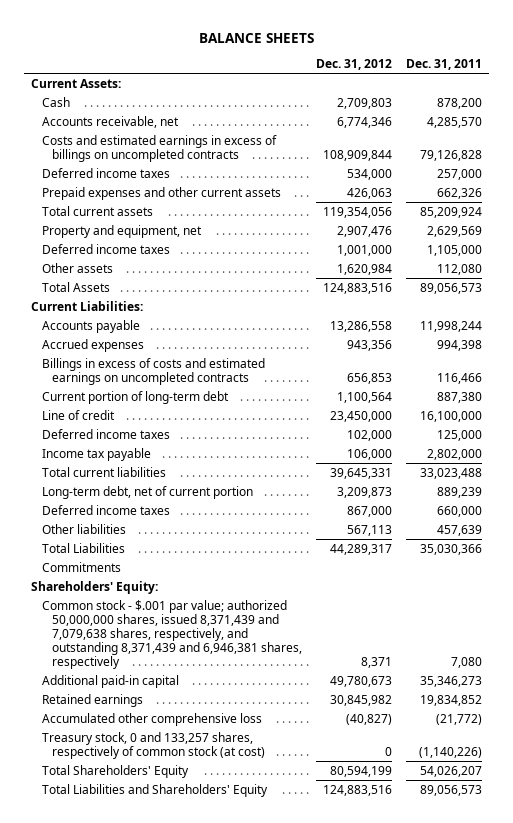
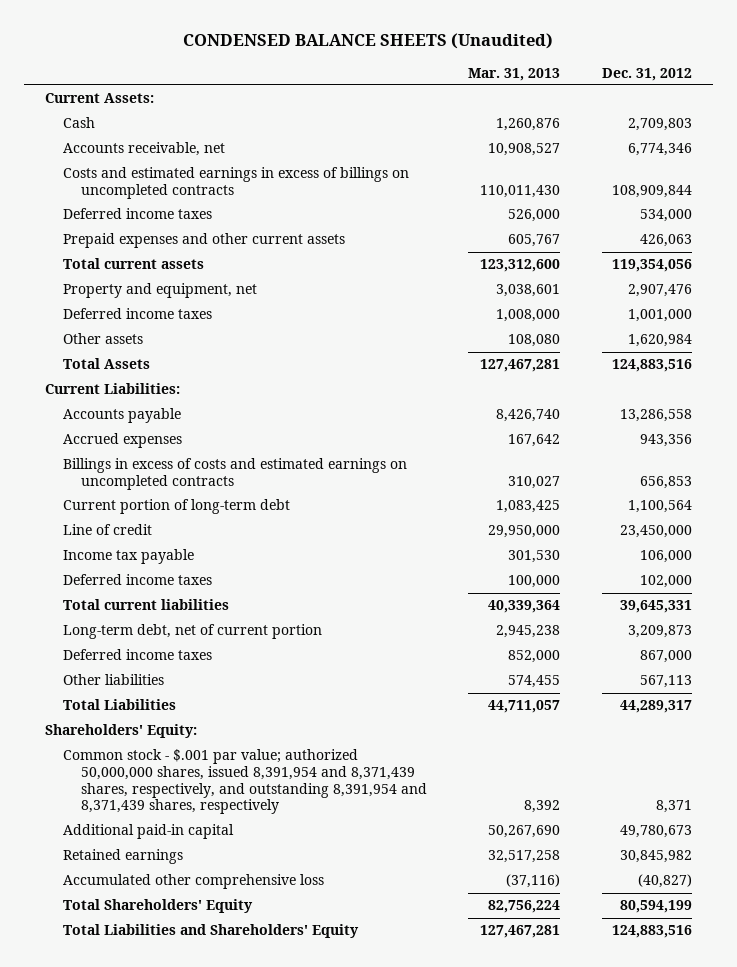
[198,32,314,43] BALANCE SHEETS -> [183,33,554,50] CONDENSED BALANCE SHEETS (Unaudited)
[406,59,483,71] Dec. 31, 2011 -> none
none -> [468,67,561,81] Mar. 31, 2013
[41,428,170,439] Deferred income taxes -> [62,574,212,586] Deferred income taxes
[41,561,121,572] Commitments -> none
[41,599,303,669] Common stock - $.001 par value; authorized 50,000,000 shares, issued 8,371,439 and 7,079,638 shares, respectively, and outstanding 8,371,439 and 6,946,381 shares, respectively -> [62,749,427,815] Common stock - $.001 par value; authorized 50,000,000 shares, issued 8,391,954 and 8,371,439 shares, respectively, and outstanding 8,391,954 and 8,371,439 shares, respectively
[41,731,266,759] Treasury stock, 0 and 133,257 shares, respectively of common stock (at cost) -> none

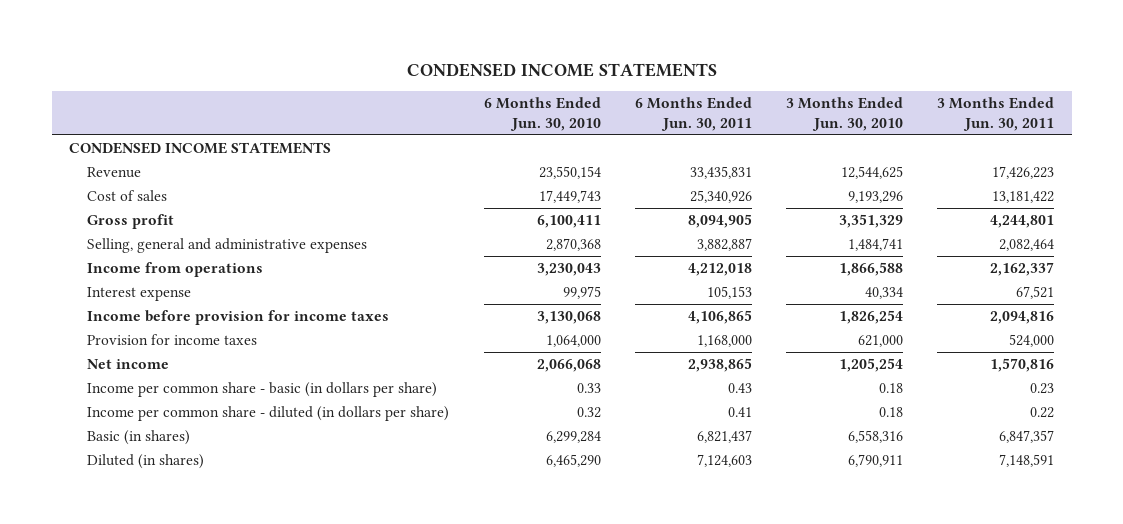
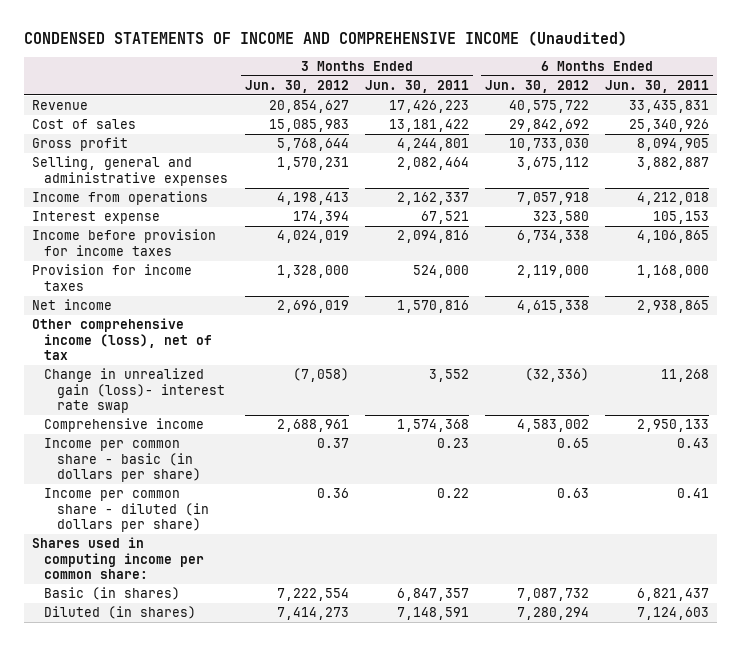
[406,62,717,77] CONDENSED INCOME STATEMENTS -> [23,30,627,46] CONDENSED STATEMENTS OF INCOME AND COMPREHENSIVE INCOME (Unaudited)
[483,97,601,132] 6 Months Ended Jun. 30, 2010 -> none
[786,97,904,132] 3 Months Ended Jun. 30, 2010 -> none
none -> [244,79,349,93] Jun. 30, 2012
none -> [484,79,589,93] Jun. 30, 2012
[68,141,331,154] CONDENSED INCOME STATEMENTS -> none
none -> [31,318,213,361] Other comprehensive income (loss), net of tax
none -> [44,368,225,414] Change in unrealized gain (loss)- interest rate swap
none -> [44,418,205,433] Comprehensive income
none -> [31,537,205,580] Shares used in computing income per common share:

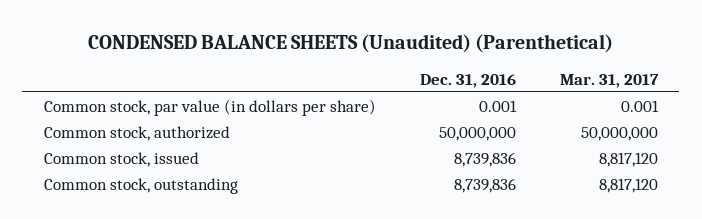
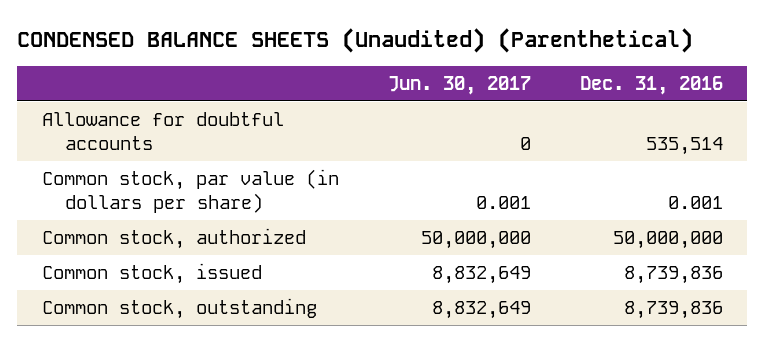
[559,73,659,88] Mar. 31, 2017 -> none
none -> [387,76,531,96] Jun. 30, 2017
none -> [41,112,284,151] Allowance for doubtful accounts

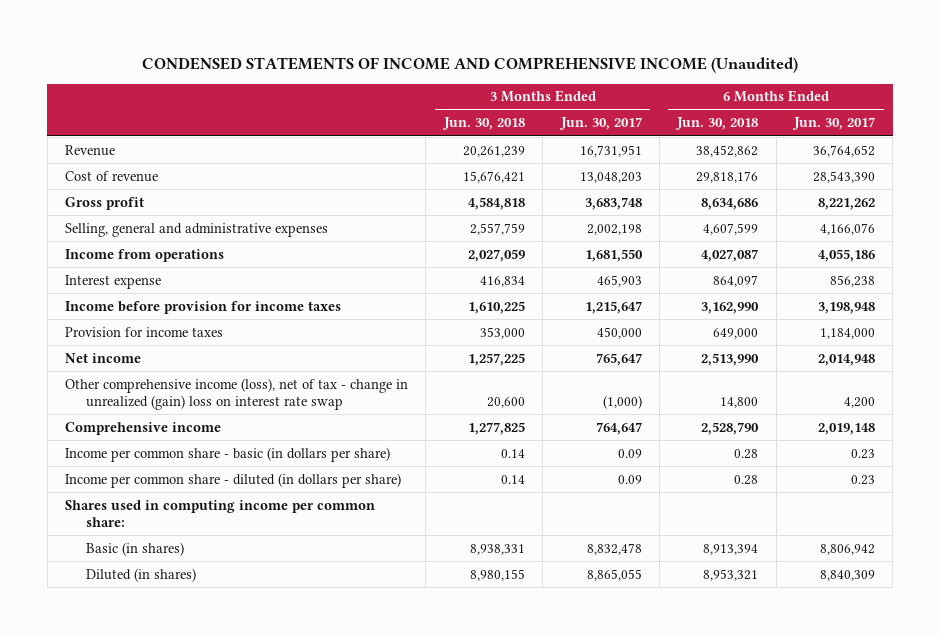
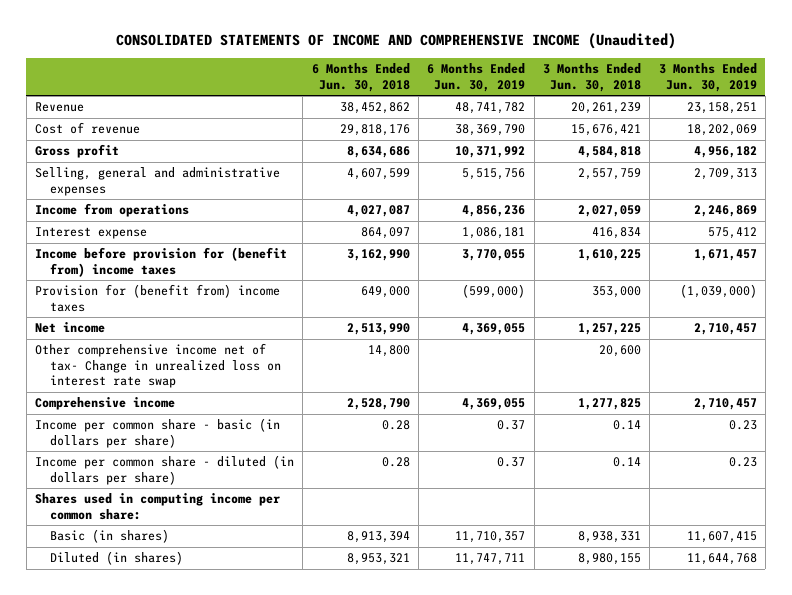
[142,57,799,74] CONDENSED STATEMENTS OF INCOME AND COMPREHENSIVE INCOME (Unaudited) -> [115,33,676,50] CONSOLIDATED STATEMENTS OF INCOME AND COMPREHENSIVE INCOME (Unaudited)
[558,117,642,131] Jun. 30, 2017 -> none
[792,117,876,131] Jun. 30, 2017 -> none
none -> [427,63,526,92] 6 Months Ended Jun. 30, 2019
none -> [658,63,757,92] 3 Months Ended Jun. 30, 2019
[64,300,341,314] Income before provision for income taxes -> [34,247,287,277] Income before provision for (benefit from) income taxes
[64,326,223,337] Provision for income taxes -> [34,284,280,312] Provision for (benefit from) income taxes
[64,377,408,410] Other comprehensive income (loss), net of tax - change in unrealized (gain) loss on interest rate swap -> [34,343,282,389] Other comprehensive income net of tax- Change in unrealized loss on interest rate swap

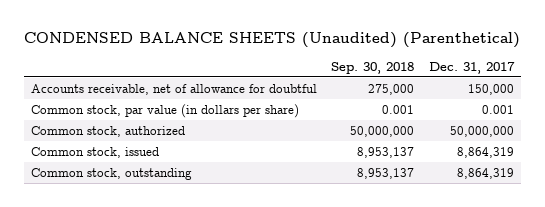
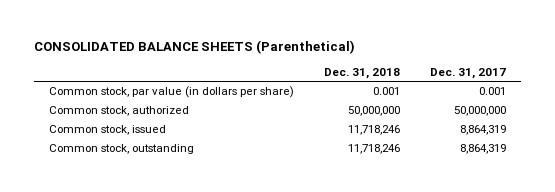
[23,32,520,49] CONDENSED BALANCE SHEETS (Unaudited) (Parenthetical) -> [33,40,355,55] CONSOLIDATED BALANCE SHEETS (Parenthetical)
[331,61,415,74] Sep. 30, 2018 -> none
none -> [324,68,401,80] Dec. 31, 2018
[30,83,317,95] Accounts receivable, net of allowance for doubtful -> none

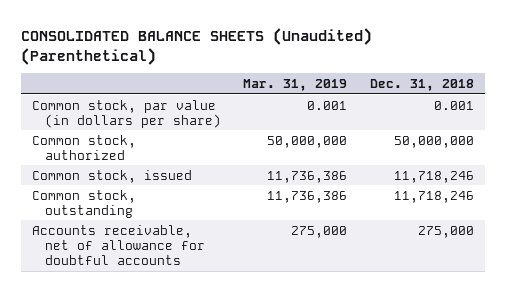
[33,40,355,55] CONSOLIDATED BALANCE SHEETS (Parenthetical) -> [20,27,372,65] CONSOLIDATED BALANCE SHEETS (Unaudited) (Parenthetical)
[430,68,507,80] Dec. 31, 2017 -> none
none -> [243,79,348,92] Mar. 31, 2019
none -> [31,224,206,265] Accounts receivable, net of allowance for doubtful accounts

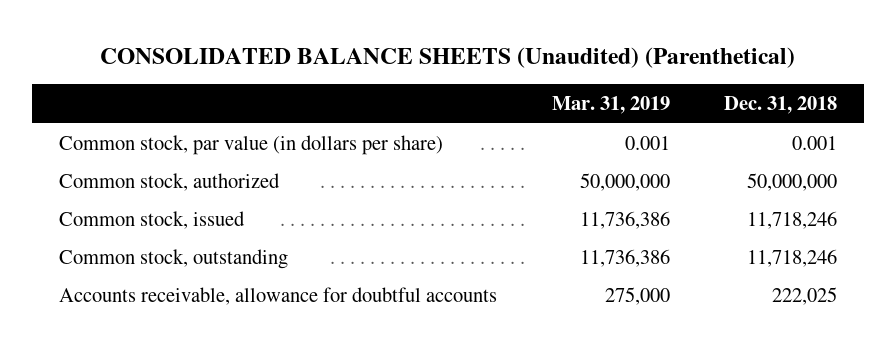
[31,224,206,265] Accounts receivable, net of allowance for doubtful accounts -> [59,286,498,305] Accounts receivable, allowance for doubtful accounts
[417,225,474,238] 275,000 -> [771,286,837,305] 222,025

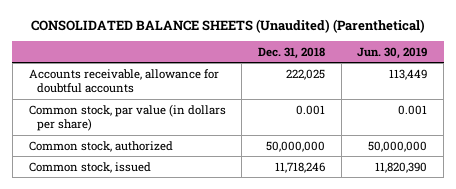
[551,96,670,115] Mar. 31, 2019 -> none
none -> [357,46,428,59] Jun. 30, 2019
[59,286,498,305] Accounts receivable, allowance for doubtful accounts -> [28,68,219,94] Accounts receivable, allowance for doubtful accounts
[59,248,289,269] Common stock, outstanding -> none

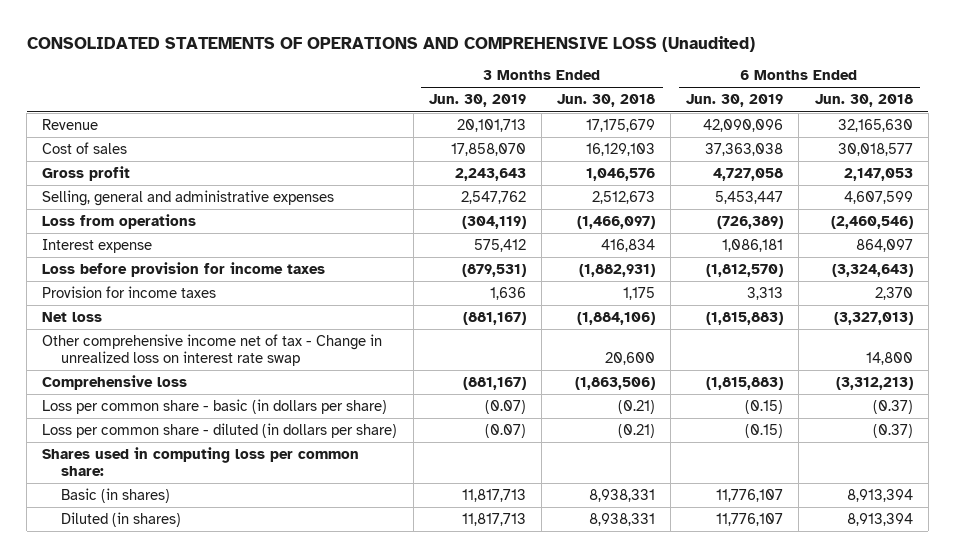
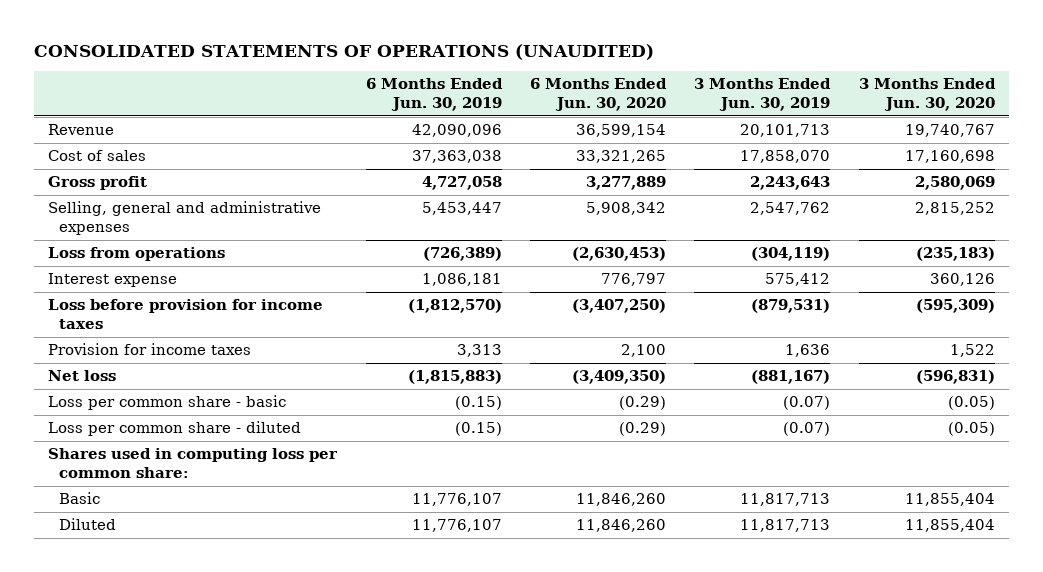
[26,36,755,53] CONSOLIDATED STATEMENTS OF OPERATIONS AND COMPREHENSIVE LOSS (Unaudited) -> [34,43,655,60] CONSOLIDATED STATEMENTS OF OPERATIONS (UNAUDITED)
[557,94,656,108] Jun. 30, 2018 -> none
[814,94,913,108] Jun. 30, 2018 -> none
none -> [530,78,668,112] 6 Months Ended Jun. 30, 2020
none -> [858,78,996,112] 3 Months Ended Jun. 30, 2020
[42,333,383,367] Other comprehensive income net of tax - Change in unrealized loss on interest rate swap -> none
[42,374,188,390] Comprehensive loss -> none
[42,398,388,414] Loss per common share - basic (in dollars per share) -> [48,395,287,411] Loss per common share - basic
[42,422,398,438] Loss per common share - diluted (in dollars per share) -> [48,421,302,437] Loss per common share - diluted
[61,487,171,503] Basic (in shares) -> [58,492,100,505] Basic
[61,511,182,527] Diluted (in shares) -> [58,518,116,531] Diluted

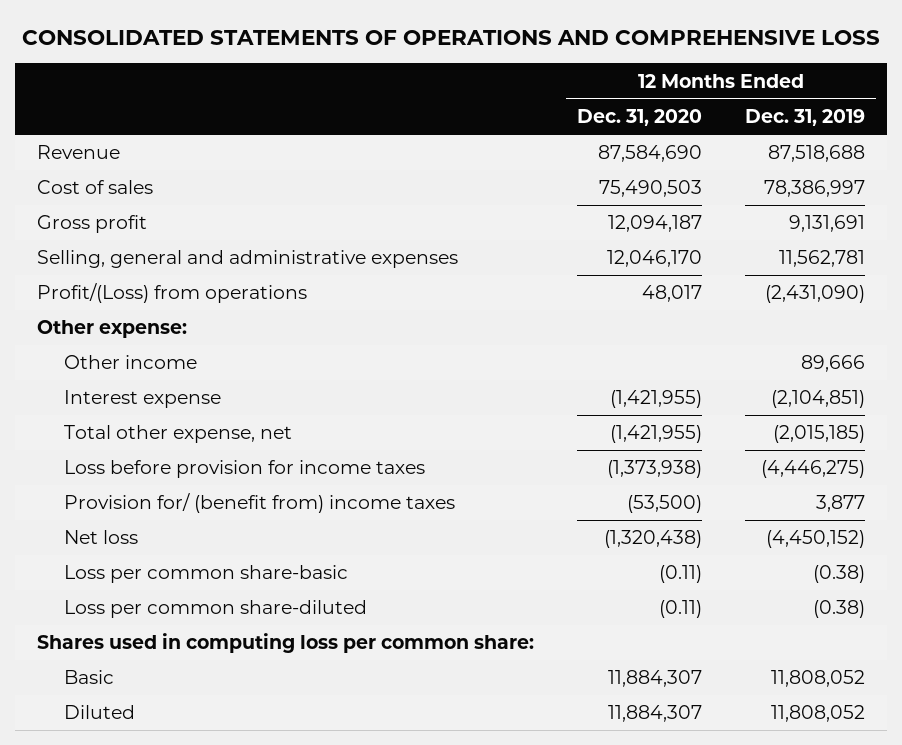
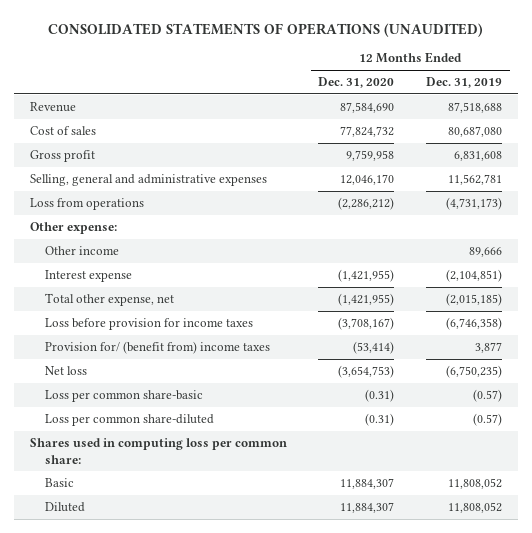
[22,29,881,45] CONSOLIDATED STATEMENTS OF OPERATIONS AND COMPREHENSIVE LOSS -> [47,22,483,37] CONSOLIDATED STATEMENTS OF OPERATIONS (UNAUDITED)
[599,180,703,198] 75,490,503 -> [340,126,395,138] 77,824,732
[764,180,866,198] 78,386,997 -> [448,126,503,138] 80,687,080
[608,215,703,233] 12,094,187 -> [346,150,395,162] 9,759,958
[789,215,866,233] 9,131,691 -> [454,151,503,162] 6,831,608
[37,283,308,304] Profit/(Loss) from operations -> [29,198,144,211] Loss from operations
[642,285,703,303] 48,017 -> [338,197,395,211] (2,286,212)
[765,285,866,304] (2,431,090) -> [446,197,503,211] (4,731,173)
[607,460,703,479] (1,373,938) -> [338,317,395,331] (3,708,167)
[761,460,866,479] (4,446,275) -> [446,317,503,331] (6,746,358)
[627,495,703,514] (53,500) -> [353,341,395,355] (53,414)
[604,530,703,549] (1,320,438) -> [338,365,395,379] (3,654,753)
[766,530,866,549] (4,450,152) -> [446,365,503,379] (6,750,235)
[659,565,703,584] (0.11) -> [365,389,395,403] (0.31)
[813,565,866,584] (0.38) -> [473,389,503,403] (0.57)
[659,600,703,619] (0.11) -> [365,413,395,427] (0.31)
[813,600,866,619] (0.38) -> [473,413,503,427] (0.57)

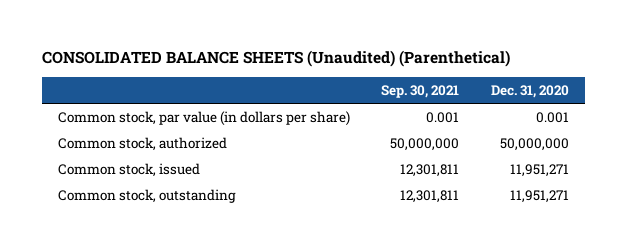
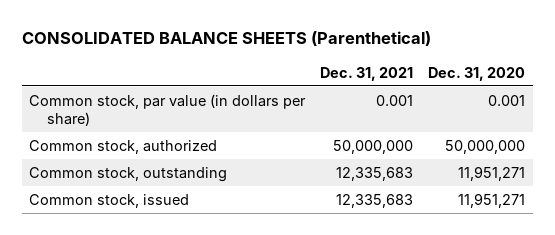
[41,50,510,68] CONSOLIDATED BALANCE SHEETS (Unaudited) (Parenthetical) -> [21,31,431,47] CONSOLIDATED BALANCE SHEETS (Parenthetical)
[381,84,460,98] Sep. 30, 2021 -> none
none -> [320,66,414,81] Dec. 31, 2021
[57,163,200,178] Common stock, issued -> [29,193,190,208] Common stock, issued

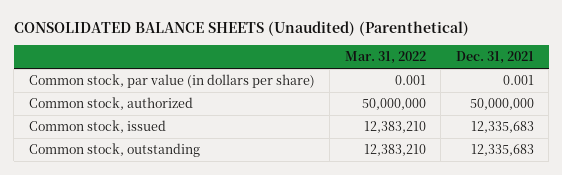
[21,31,431,47] CONSOLIDATED BALANCE SHEETS (Parenthetical) -> [13,20,469,36] CONSOLIDATED BALANCE SHEETS (Unaudited) (Parenthetical)
[428,66,526,81] Dec. 31, 2020 -> none
none -> [344,51,426,65] Mar. 31, 2022
[29,166,228,182] Common stock, outstanding -> [28,143,200,158] Common stock, outstanding

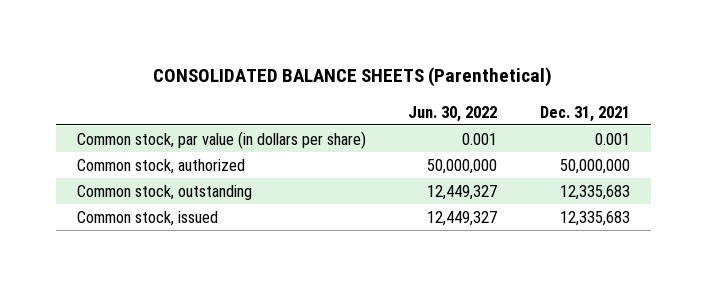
[13,20,469,36] CONSOLIDATED BALANCE SHEETS (Unaudited) (Parenthetical) -> [153,66,553,87] CONSOLIDATED BALANCE SHEETS (Parenthetical)
[344,51,426,65] Mar. 31, 2022 -> none
none -> [408,105,498,122] Jun. 30, 2022
[28,120,166,134] Common stock, issued -> [77,210,219,226] Common stock, issued

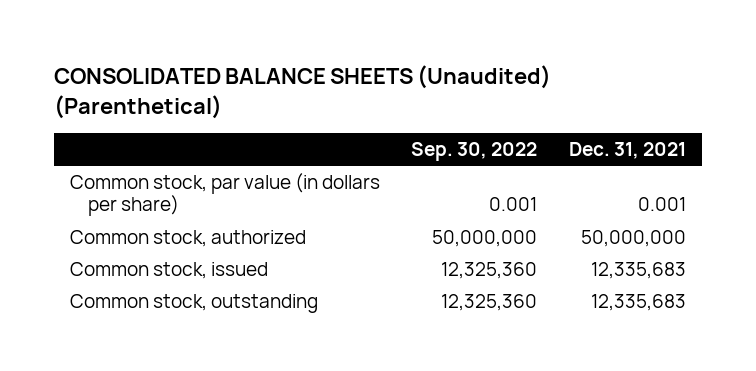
[153,66,553,87] CONSOLIDATED BALANCE SHEETS (Parenthetical) -> [54,65,552,119] CONSOLIDATED BALANCE SHEETS (Unaudited) (Parenthetical)
[408,105,498,122] Jun. 30, 2022 -> none
none -> [411,142,538,162] Sep. 30, 2022
[77,184,253,200] Common stock, outstanding -> [70,294,319,314] Common stock, outstanding

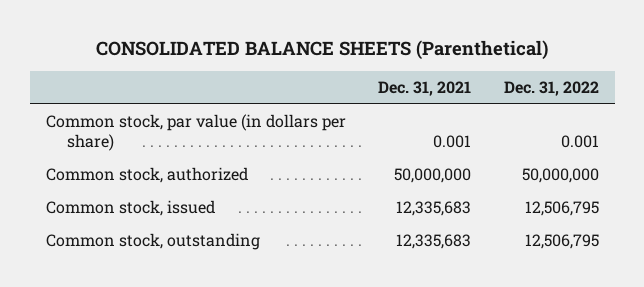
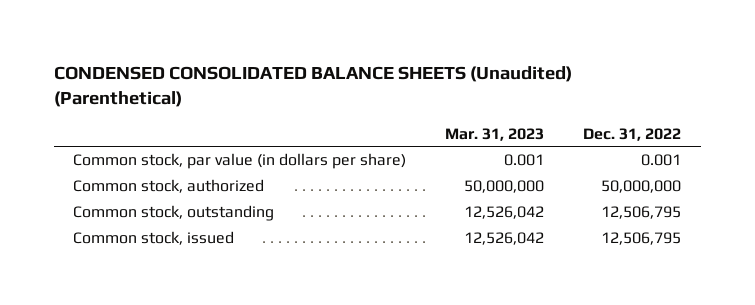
[96,39,549,60] CONSOLIDATED BALANCE SHEETS (Parenthetical) -> [53,65,572,107] CONDENSED CONSOLIDATED BALANCE SHEETS (Unaudited) (Parenthetical)
[378,81,472,97] Dec. 31, 2021 -> none
none -> [445,127,545,141] Mar. 31, 2023
[45,200,215,217] Common stock, issued -> [73,231,235,246] Common stock, issued

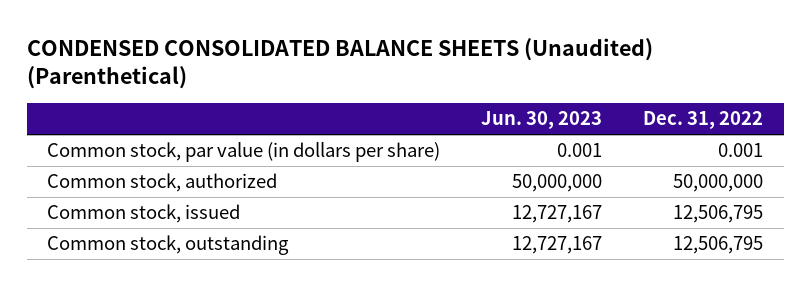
[445,127,545,141] Mar. 31, 2023 -> none
none -> [481,111,603,130] Jun. 30, 2023
[73,205,275,222] Common stock, outstanding -> [47,235,290,256] Common stock, outstanding

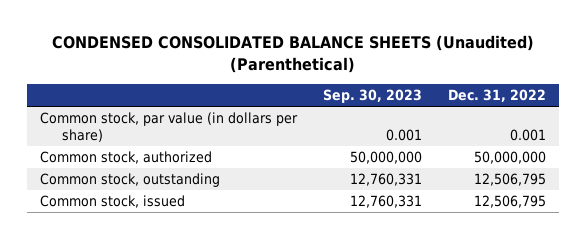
[481,111,603,130] Jun. 30, 2023 -> none
none -> [322,89,422,104] Sep. 30, 2023
[47,204,241,224] Common stock, issued -> [39,195,185,209] Common stock, issued

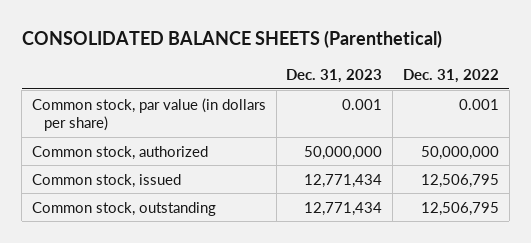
[51,35,534,73] CONDENSED CONSOLIDATED BALANCE SHEETS (Unaudited) (Parenthetical) -> [21,30,442,49] CONSOLIDATED BALANCE SHEETS (Parenthetical)
[322,89,422,104] Sep. 30, 2023 -> none
none -> [286,68,383,83] Dec. 31, 2023
[39,173,220,188] Common stock, outstanding -> [31,201,216,216] Common stock, outstanding

